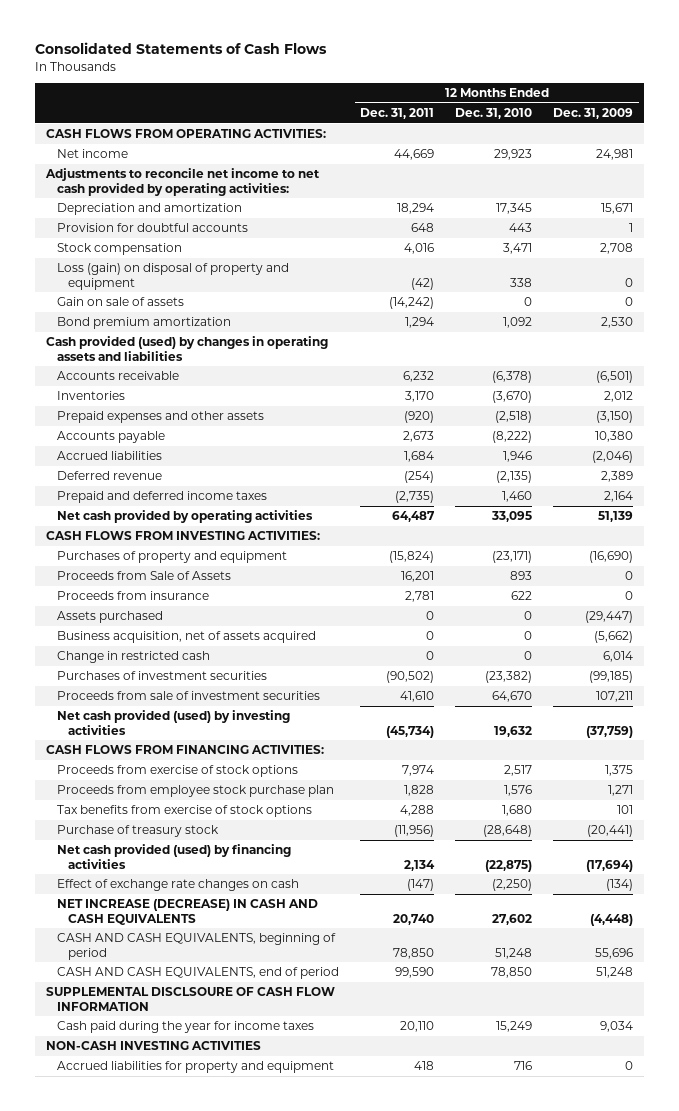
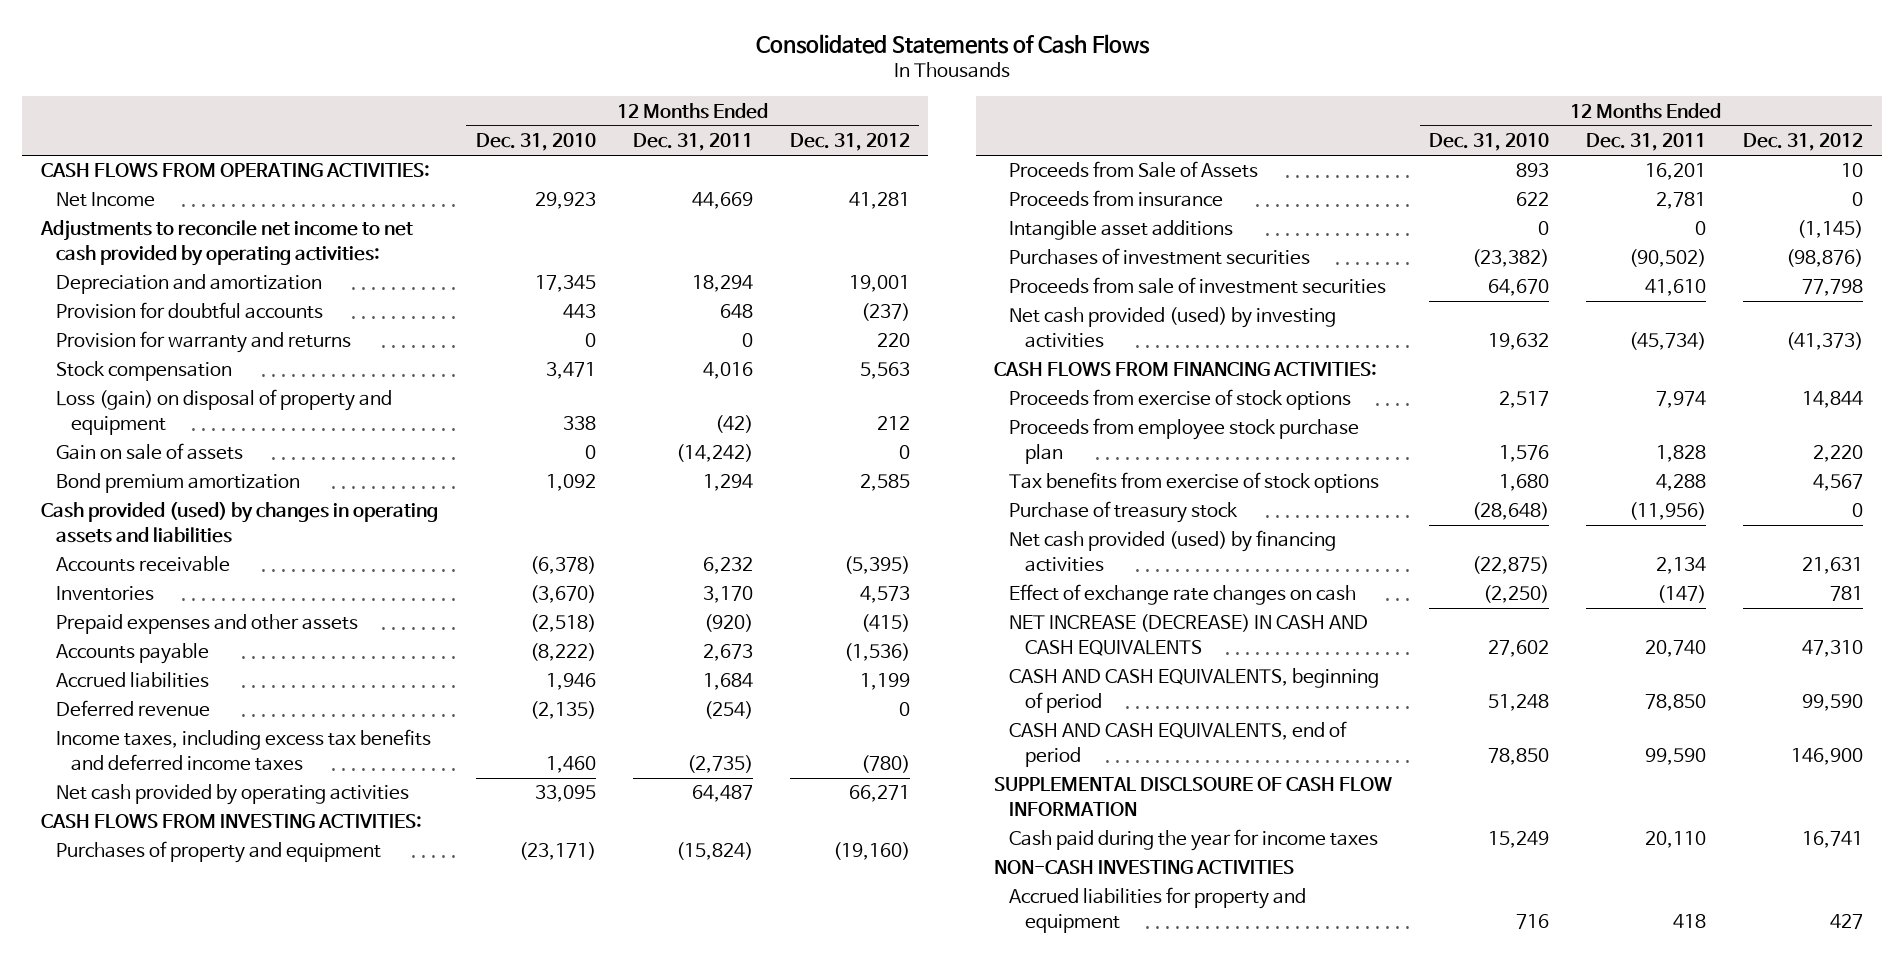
[553,107,634,119] Dec. 31, 2009 -> none
none -> [789,133,910,152] Dec. 31, 2012
[56,149,128,159] Net income -> [55,192,155,208] Net Income
none -> [55,331,351,354] Provision for warranty and returns
[56,491,267,504] Prepaid and deferred income taxes -> [55,729,431,771] Income taxes, including excess tax benefits and deferred income taxes
[56,611,163,624] Assets purchased -> none
[56,631,316,644] Business acquisition, net of assets acquired -> none
[56,651,210,664] Change in restricted cash -> none
none -> [1009,220,1234,241] Intangible asset additions

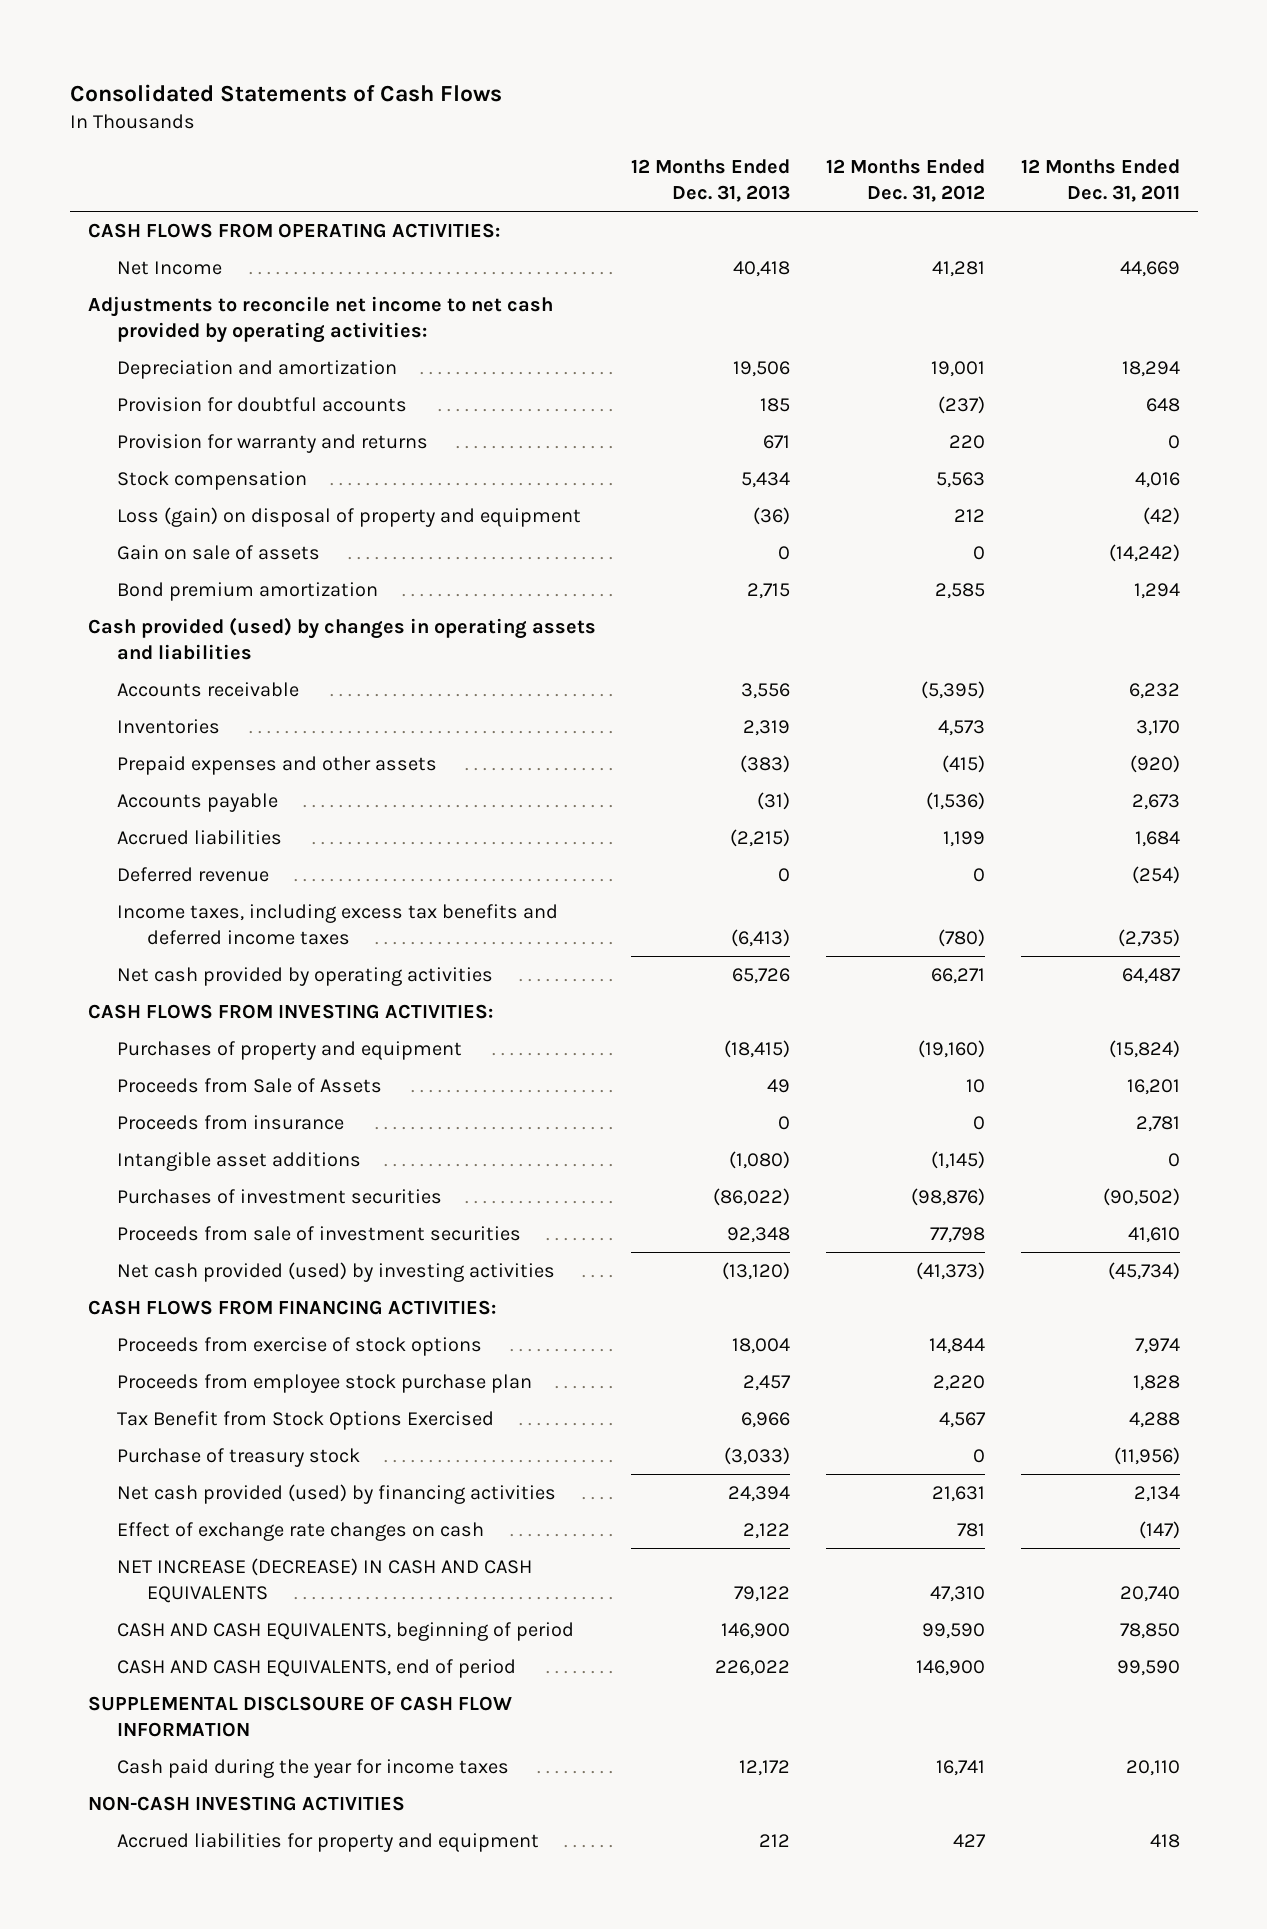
[475,133,596,152] Dec. 31, 2010 -> none
none -> [631,159,791,202] 12 Months Ended Dec. 31, 2013
[1009,472,1380,494] Tax benefits from exercise of stock options -> [117,1411,495,1431] Tax Benefit from Stock Options Exercised

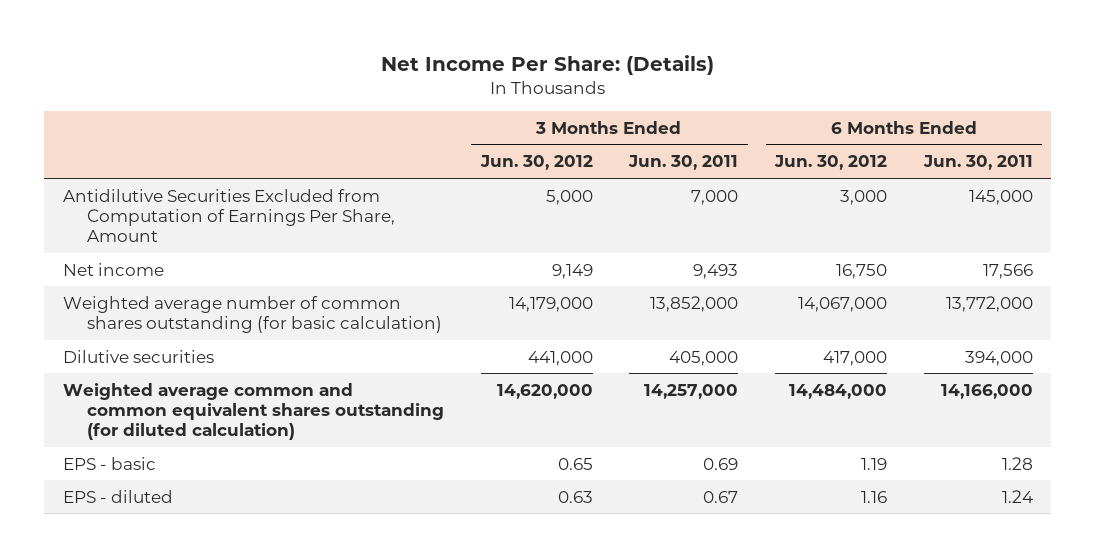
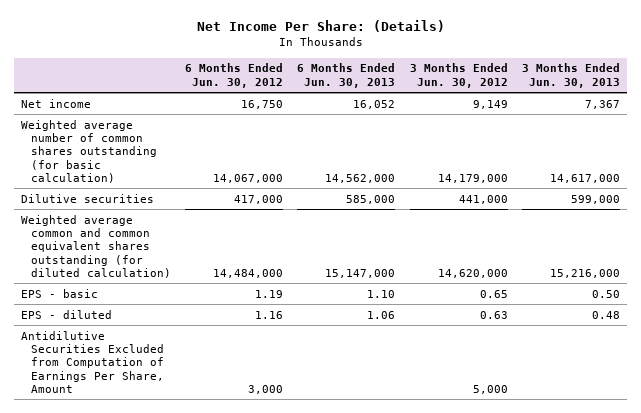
[628,155,739,171] Jun. 30, 2011 -> none
[922,155,1033,171] Jun. 30, 2011 -> none
none -> [297,63,396,88] 6 Months Ended Jun. 30, 2013
none -> [522,63,621,88] 3 Months Ended Jun. 30, 2013
[62,188,395,243] Antidilutive Securities Excluded from Computation of Earnings Per Share, Amount -> [20,330,164,394] Antidilutive Securities Excluded from Computation of Earnings Per Share, Amount

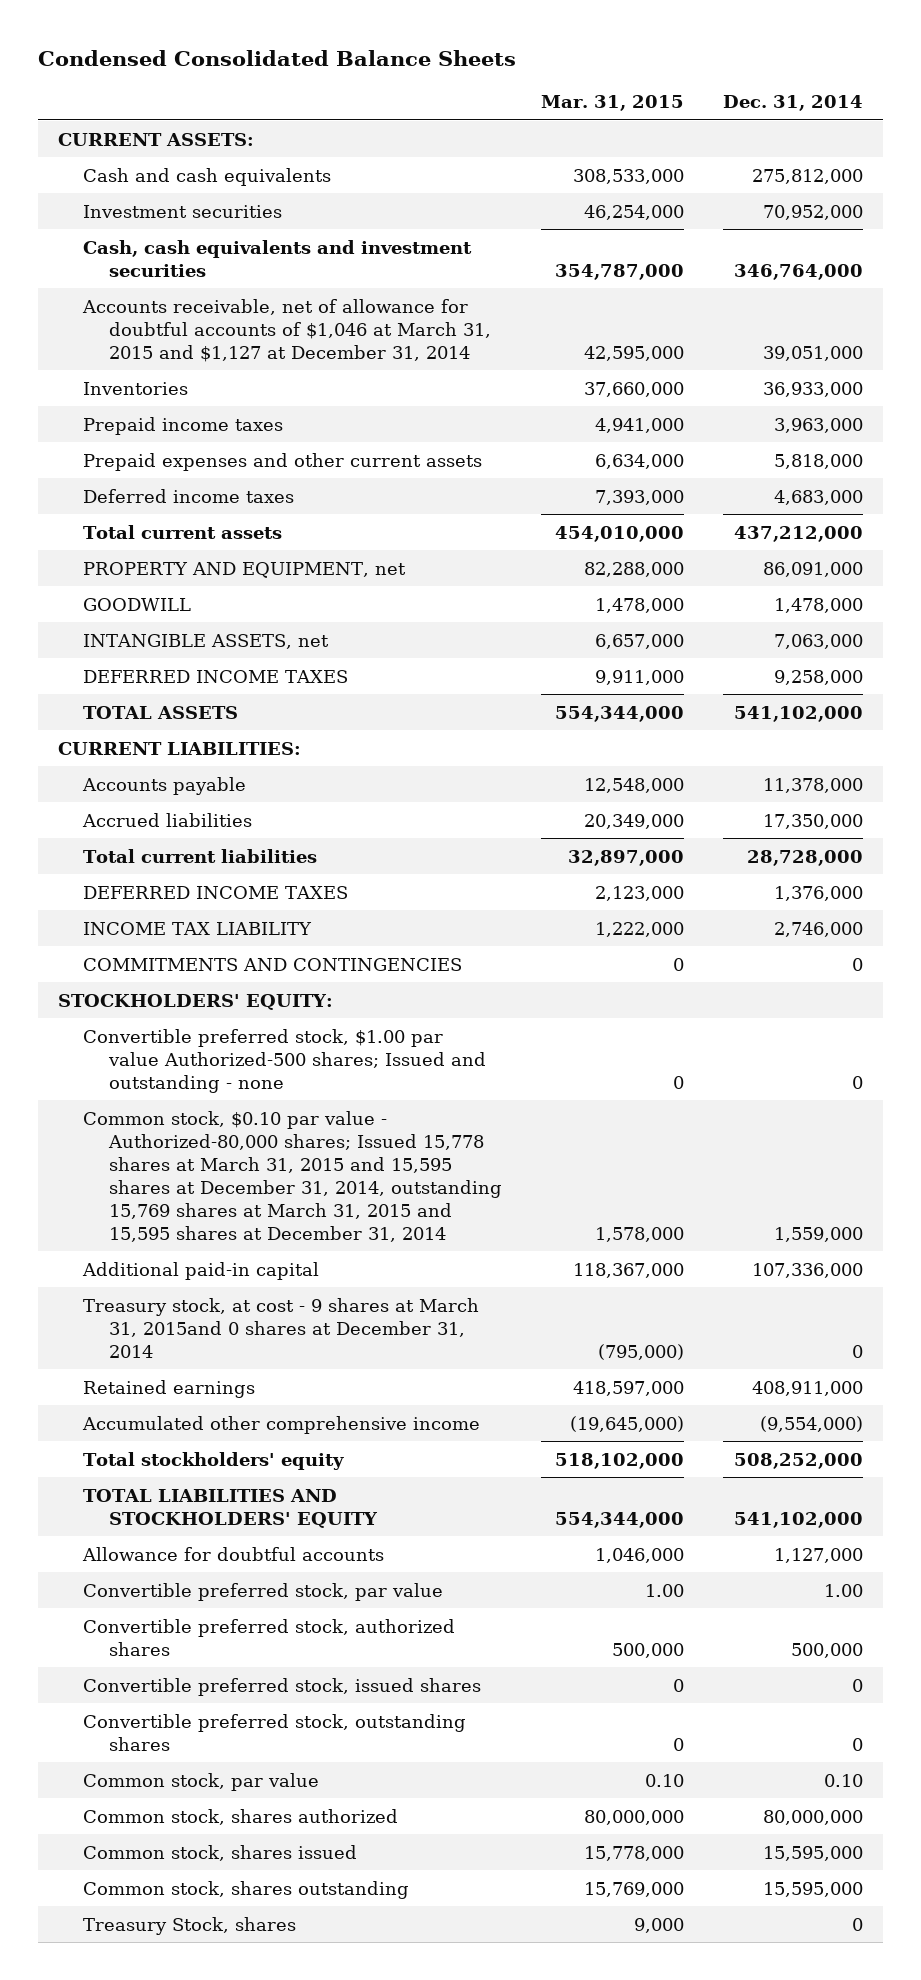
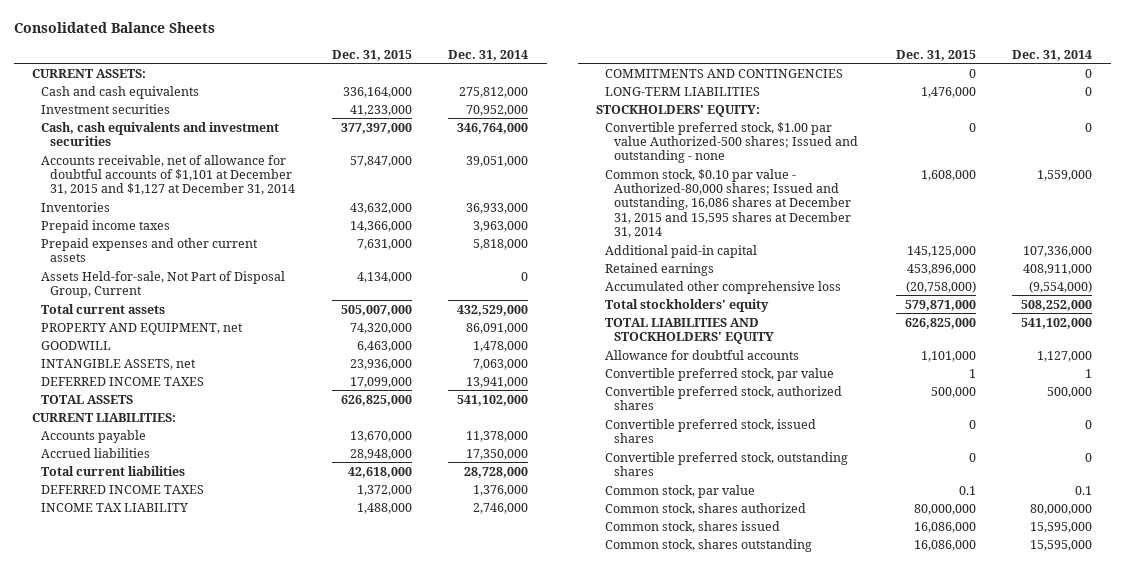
[38,49,517,66] Condensed Consolidated Balance Sheets -> [13,21,215,33] Consolidated Balance Sheets
[541,95,685,112] Mar. 31, 2015 -> none
none -> [331,49,412,61] Dec. 31, 2015
[82,298,492,362] Accounts receivable, net of allowance for doubtful accounts of $1,046 at March 31, 2015 and $1,127 at December 31, 2014 -> [40,154,295,196] Accounts receivable, net of allowance for doubtful accounts of $1,101 at December 31, 2015 and $1,127 at December 31, 2014
[83,488,295,503] Deferred income taxes -> none
none -> [40,270,285,298] Assets Held-for-sale, Not Part of Disposal Group, Current
[734,525,864,542] 437,212,000 -> [457,304,529,316] 432,529,000
[774,669,864,685] 9,258,000 -> [466,376,529,388] 13,941,000
none -> [604,86,760,96] LONG-TERM LIABILITIES
[83,1110,503,1242] Common stock, $0.10 par value - Authorized-80,000 shares; Issued 15,778 shares at March 31, 2015 and 15,595 shares at December 31, 2014, outstanding 15,769 shares at March 31, 2015 and 15,595 shares at December 31, 2014 -> [604,168,851,239] Common stock, $0.10 par value - Authorized-80,000 shares; Issued and outstanding, 16,086 shares at December 31, 2015 and 15,595 shares at December 31, 2014
[83,1297,480,1358] Treasury stock, at cost - 9 shares at March 31, 2015and 0 shares at December 31, 2014 -> none
[82,1415,481,1434] Accumulated other comprehensive income -> [604,280,841,294] Accumulated other comprehensive loss
[824,1583,864,1597] 1.00 -> [1085,368,1093,378] 1
[824,1773,864,1787] 0.10 -> [1075,485,1093,495] 0.1
[83,1916,297,1935] Treasury Stock, shares -> none

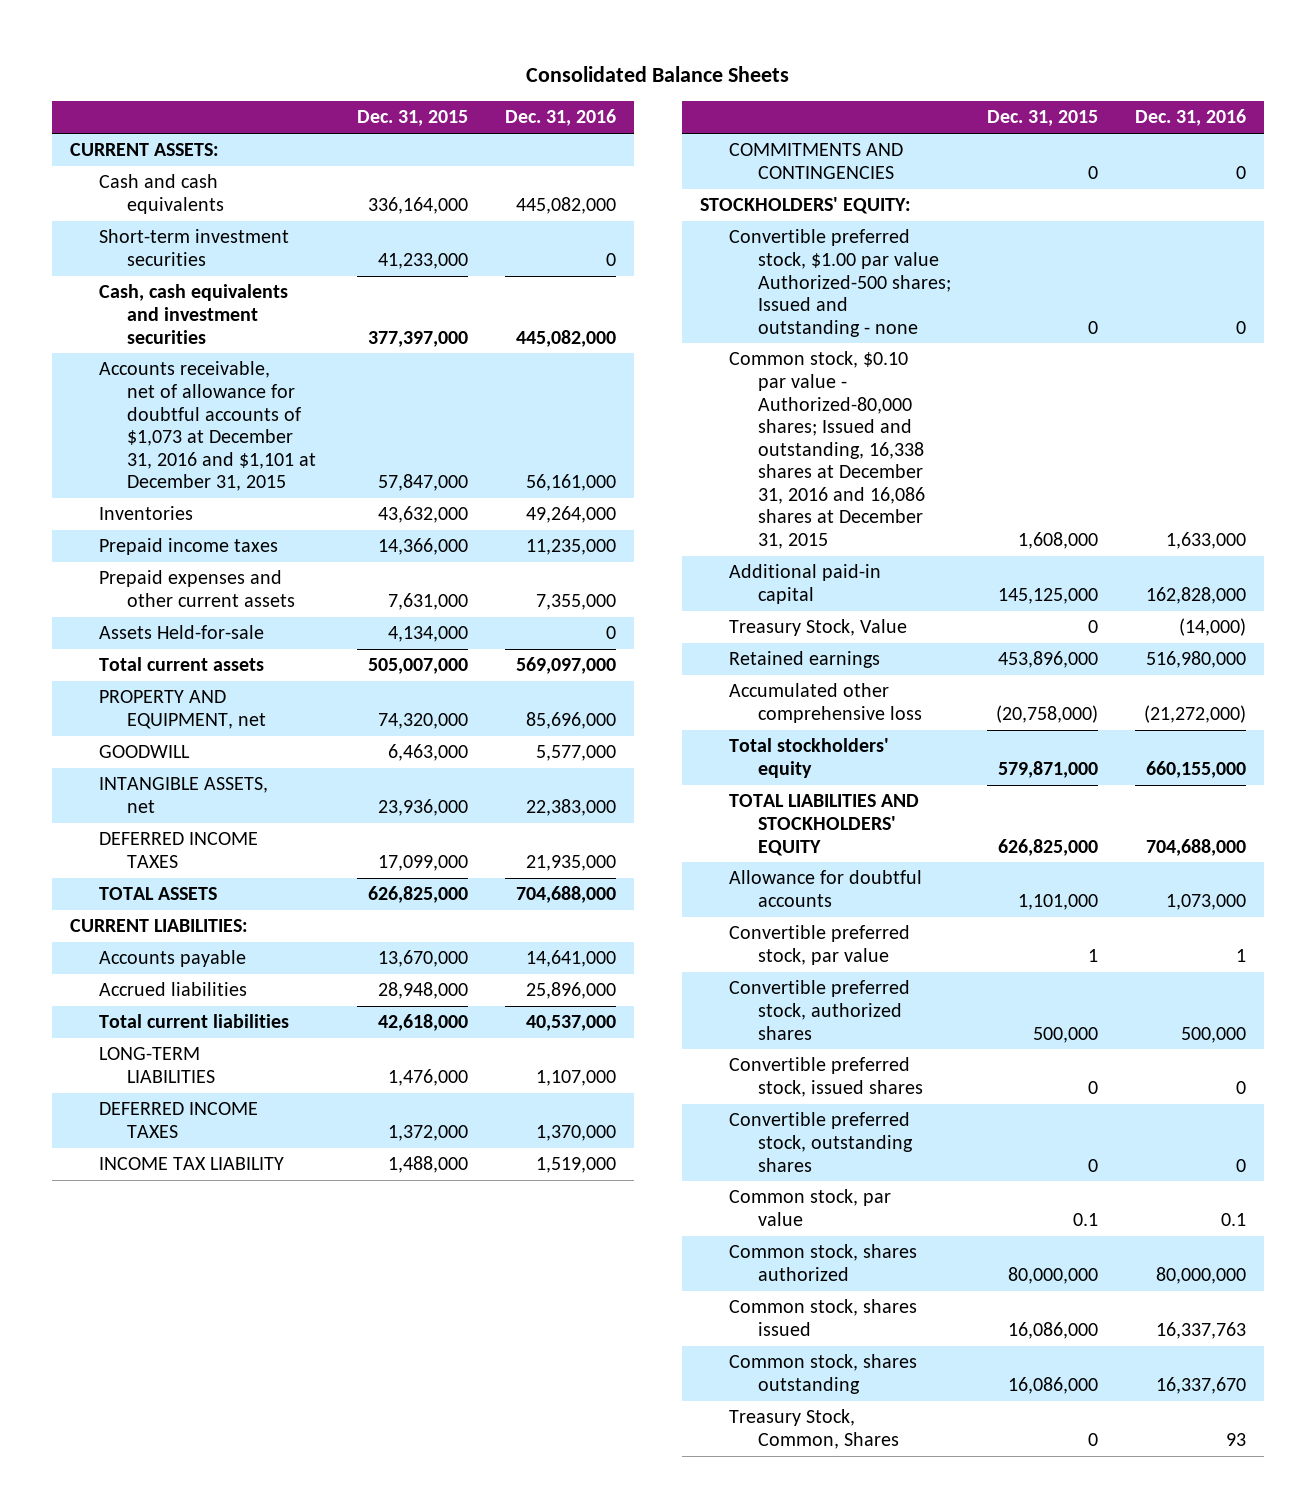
[448,49,529,61] Dec. 31, 2014 -> none
none -> [504,109,616,127] Dec. 31, 2016
[40,103,170,114] Investment securities -> [98,229,289,266] Short-term investment securities
[40,154,295,196] Accounts receivable, net of allowance for doubtful accounts of $1,101 at December 31, 2015 and $1,127 at December 31, 2014 -> [98,361,317,492] Accounts receivable, net of allowance for doubtful accounts of $1,073 at December 31, 2016 and $1,101 at December 31, 2015
[40,270,285,298] Assets Held-for-sale, Not Part of Disposal Group, Current -> [98,625,264,640] Assets Held-for-sale
[604,86,760,96] LONG-TERM LIABILITIES -> [98,1047,216,1083] LONG-TERM LIABILITIES
[604,168,851,239] Common stock, $0.10 par value - Authorized-80,000 shares; Issued and outstanding, 16,086 shares at December 31, 2015 and 15,595 shares at December 31, 2014 -> [729,351,925,549] Common stock, $0.10 par value - Authorized-80,000 shares; Issued and outstanding, 16,338 shares at December 31, 2016 and 16,086 shares at December 31, 2015
none -> [729,619,908,637] Treasury Stock, Value
none -> [729,1409,899,1449] Treasury Stock, Common, Shares

